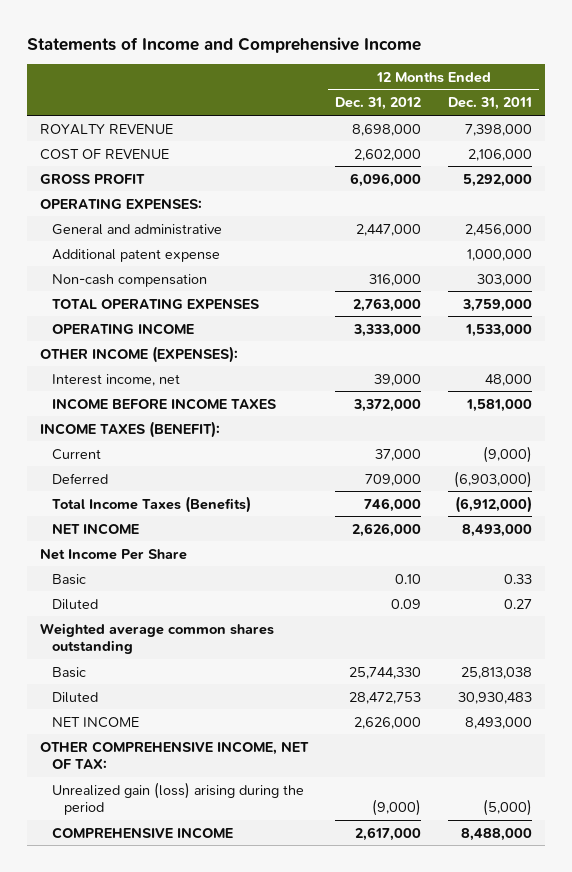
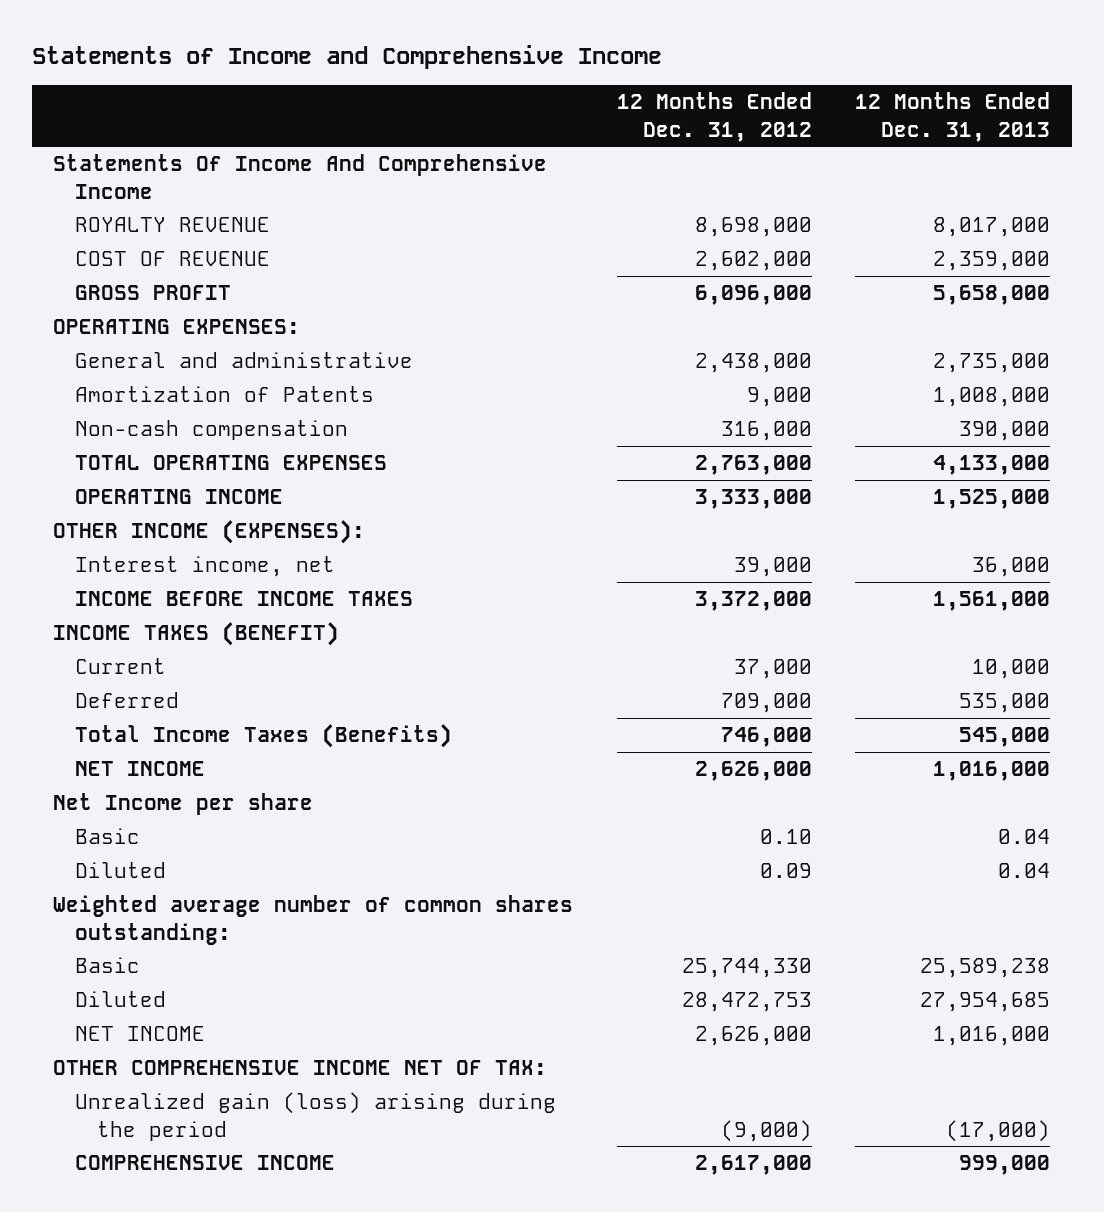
[447,97,532,111] Dec. 31, 2011 -> none
none -> [855,92,1051,142] 12 Months Ended Dec. 31, 2013
none -> [53,154,548,199] Statements Of Income And Comprehensive Income
[52,248,221,262] Additional patent expense -> none
[356,223,422,236] 2,447,000 -> [694,353,812,374] 2,438,000
none -> [74,386,374,403] Amortization of Patents
[40,420,221,438] INCOME TAXES (BENEFIT): -> [53,622,340,647] INCOME TAXES (BENEFIT)
[40,548,188,560] Net Income Per Share -> [53,793,314,816] Net Income per share
[40,622,275,655] Weighted average common shares outstanding -> [53,895,574,945] Weighted average number of common shares outstanding:
[40,740,310,770] OTHER COMPREHENSIVE INCOME, NET OF TAX: -> [53,1060,548,1076] OTHER COMPREHENSIVE INCOME NET OF TAX:

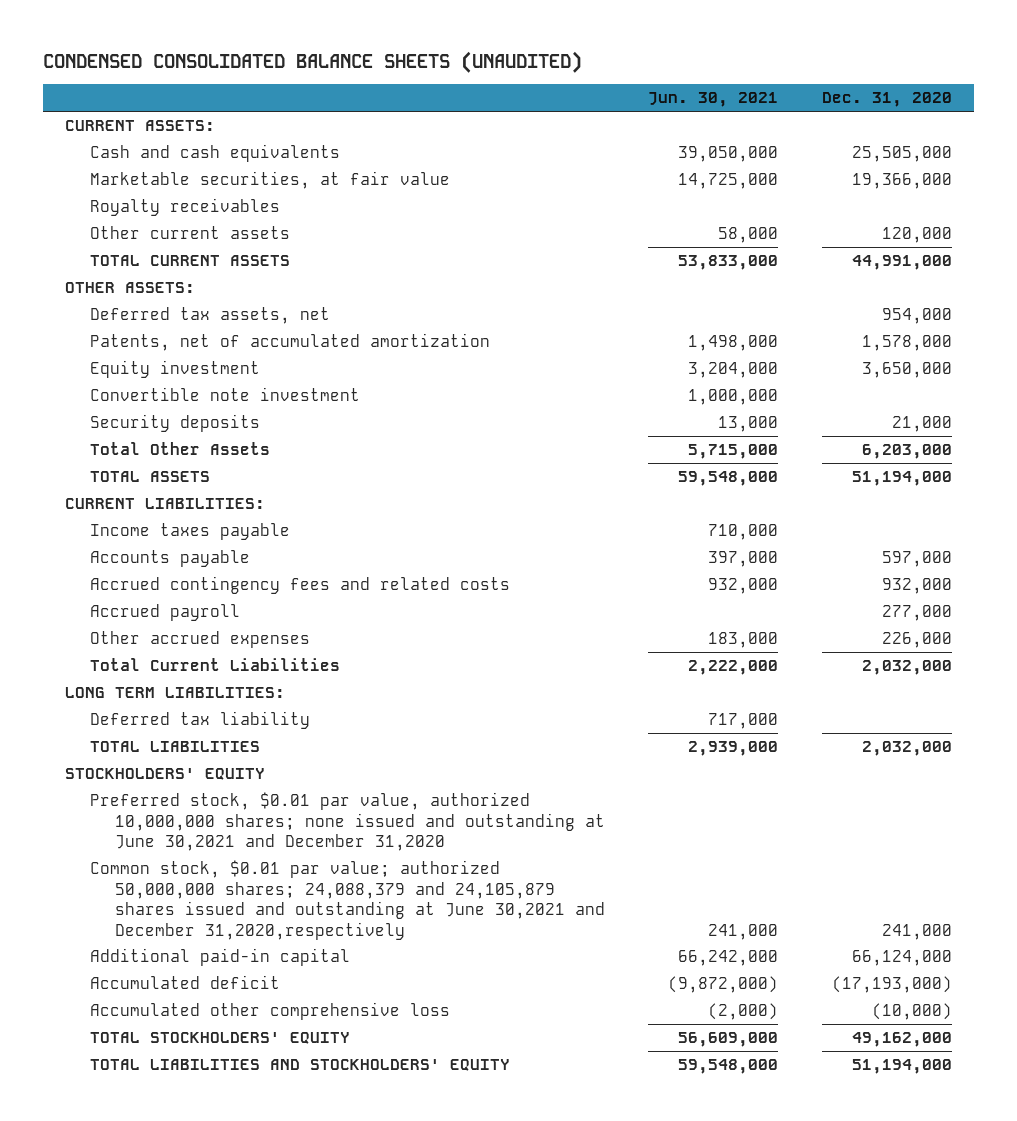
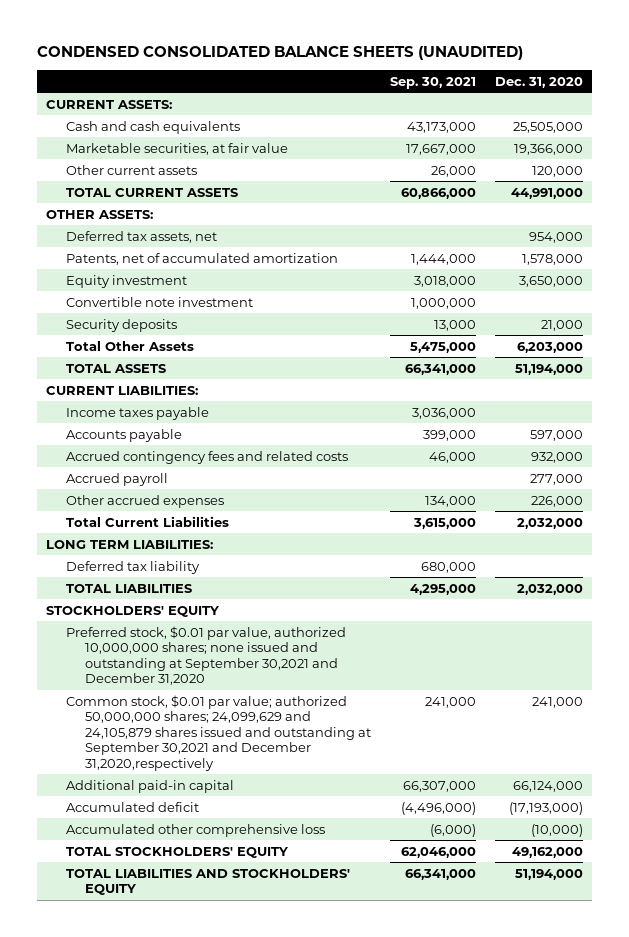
[648,92,779,108] Jun. 30, 2021 -> none
none -> [389,76,476,89] Sep. 30, 2021
[89,198,280,217] Royalty receivables -> none
[89,792,605,852] Preferred stock, $0.01 par value, authorized 10,000,000 shares; none issued and outstanding at June 30,2021 and December 31,2020 -> [65,625,346,686] Preferred stock, $0.01 par value, authorized 10,000,000 shares; none issued and outstanding at September 30,2021 and December 31,2020
[89,860,605,940] Common stock, $0.01 par value; authorized 50,000,000 shares; 24,088,379 and 24,105,879 shares issued and outstanding at June 30,2021 and December 31,2020,respectively -> [65,694,371,771] Common stock, $0.01 par value; authorized 50,000,000 shares; 24,099,629 and 24,105,879 shares issued and outstanding at September 30,2021 and December 31,2020,respectively

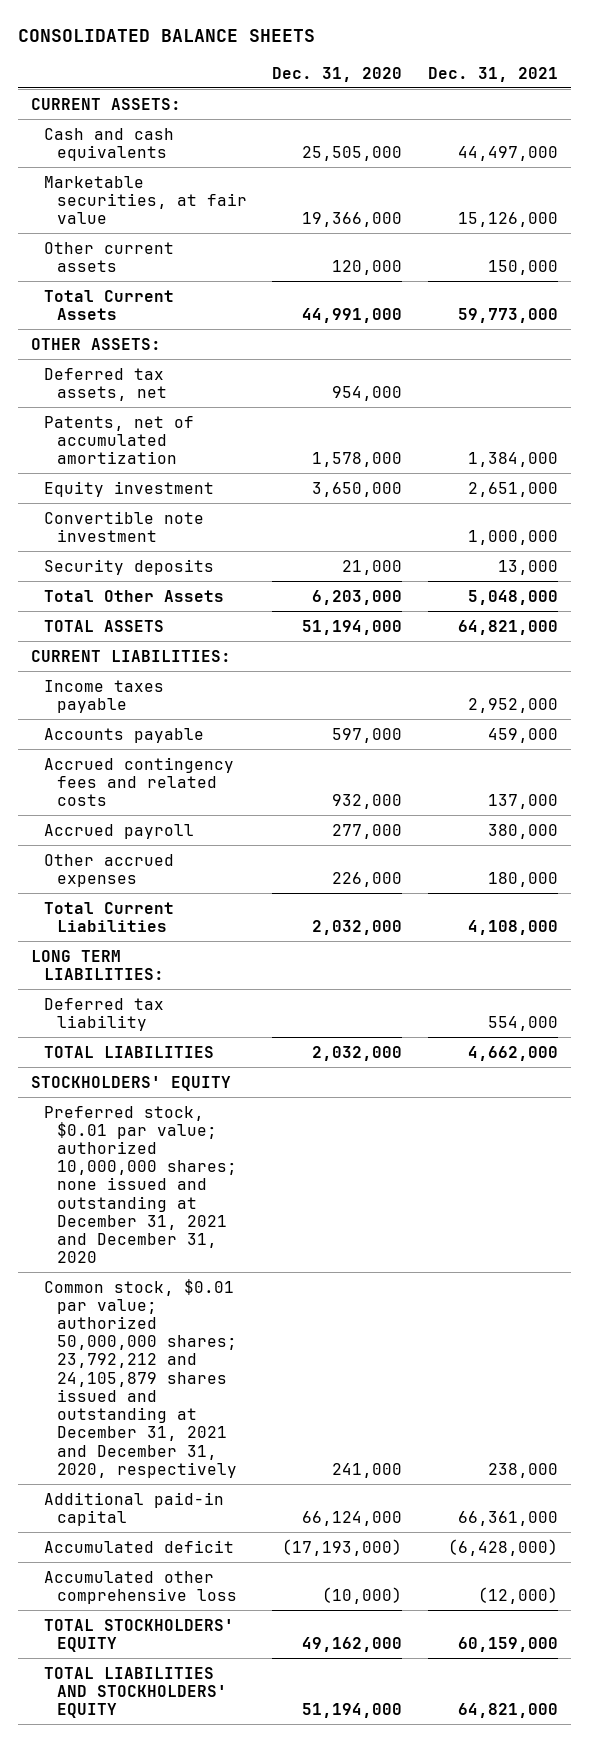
[36,46,523,61] CONDENSED CONSOLIDATED BALANCE SHEETS (UNAUDITED) -> [17,29,315,43] CONSOLIDATED BALANCE SHEETS
[389,76,476,89] Sep. 30, 2021 -> none
none -> [428,66,559,82] Dec. 31, 2021
[65,187,238,197] TOTAL CURRENT ASSETS -> [43,289,174,320] Total Current Assets
[65,625,346,686] Preferred stock, $0.01 par value, authorized 10,000,000 shares; none issued and outstanding at September 30,2021 and December 31,2020 -> [43,1105,237,1264] Preferred stock, $0.01 par value; authorized 10,000,000 shares; none issued and outstanding at December 31, 2021 and December 31, 2020
[65,694,371,771] Common stock, $0.01 par value; authorized 50,000,000 shares; 24,099,629 and 24,105,879 shares issued and outstanding at September 30,2021 and December 31,2020,respectively -> [43,1278,237,1478] Common stock, $0.01 par value; authorized 50,000,000 shares; 23,792,212 and 24,105,879 shares issued and outstanding at December 31, 2021 and December 31, 2020, respectively

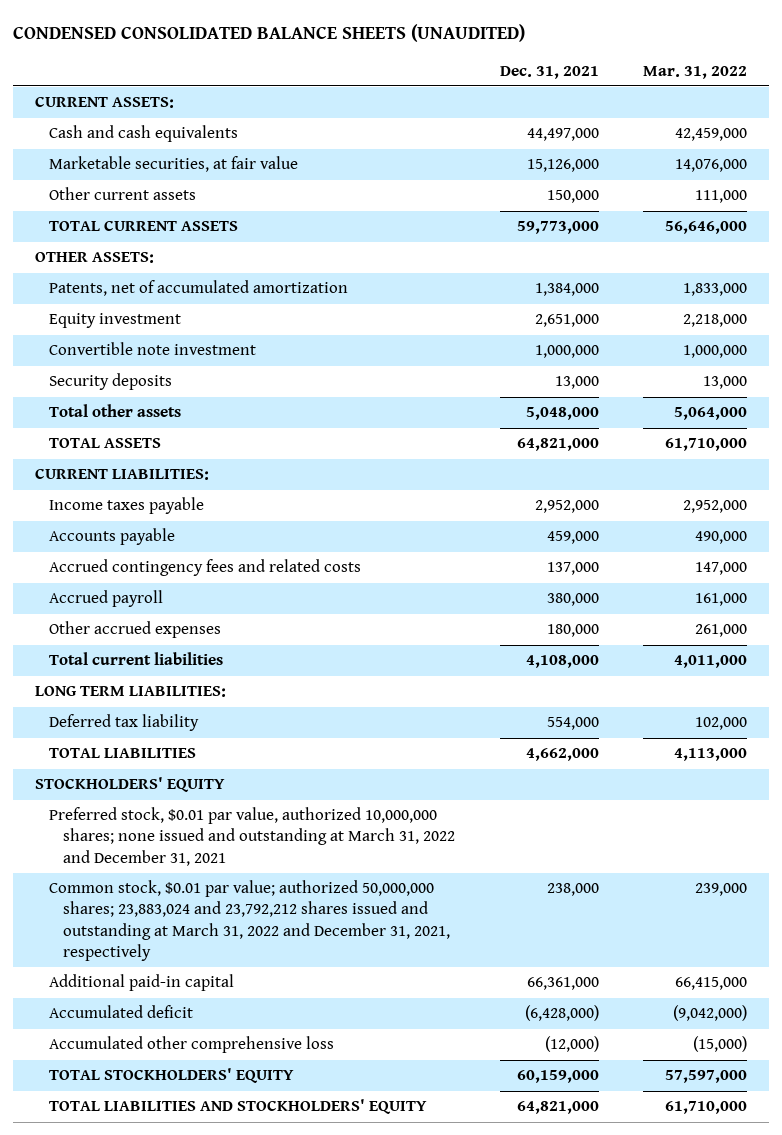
[17,29,315,43] CONSOLIDATED BALANCE SHEETS -> [13,23,526,42] CONDENSED CONSOLIDATED BALANCE SHEETS (UNAUDITED)
[272,66,403,82] Dec. 31, 2020 -> none
none -> [642,65,747,79] Mar. 31, 2022
[43,289,174,320] Total Current Assets -> [49,220,239,232] TOTAL CURRENT ASSETS
[43,367,167,401] Deferred tax assets, net -> none
[43,589,224,602] Total Other Assets -> [49,404,182,418] Total other assets
[43,901,174,932] Total Current Liabilities -> [49,652,224,666] Total current liabilities
[43,1105,237,1264] Preferred stock, $0.01 par value; authorized 10,000,000 shares; none issued and outstanding at December 31, 2021 and December 31, 2020 -> [49,807,456,866] Preferred stock, $0.01 par value, authorized 10,000,000 shares; none issued and outstanding at March 31, 2022 and December 31, 2021
[43,1278,237,1478] Common stock, $0.01 par value; authorized 50,000,000 shares; 23,792,212 and 24,105,879 shares issued and outstanding at December 31, 2021 and December 31, 2020, respectively -> [49,880,451,961] Common stock, $0.01 par value; authorized 50,000,000 shares; 23,883,024 and 23,792,212 shares issued and outstanding at March 31, 2022 and December 31, 2021, respectively

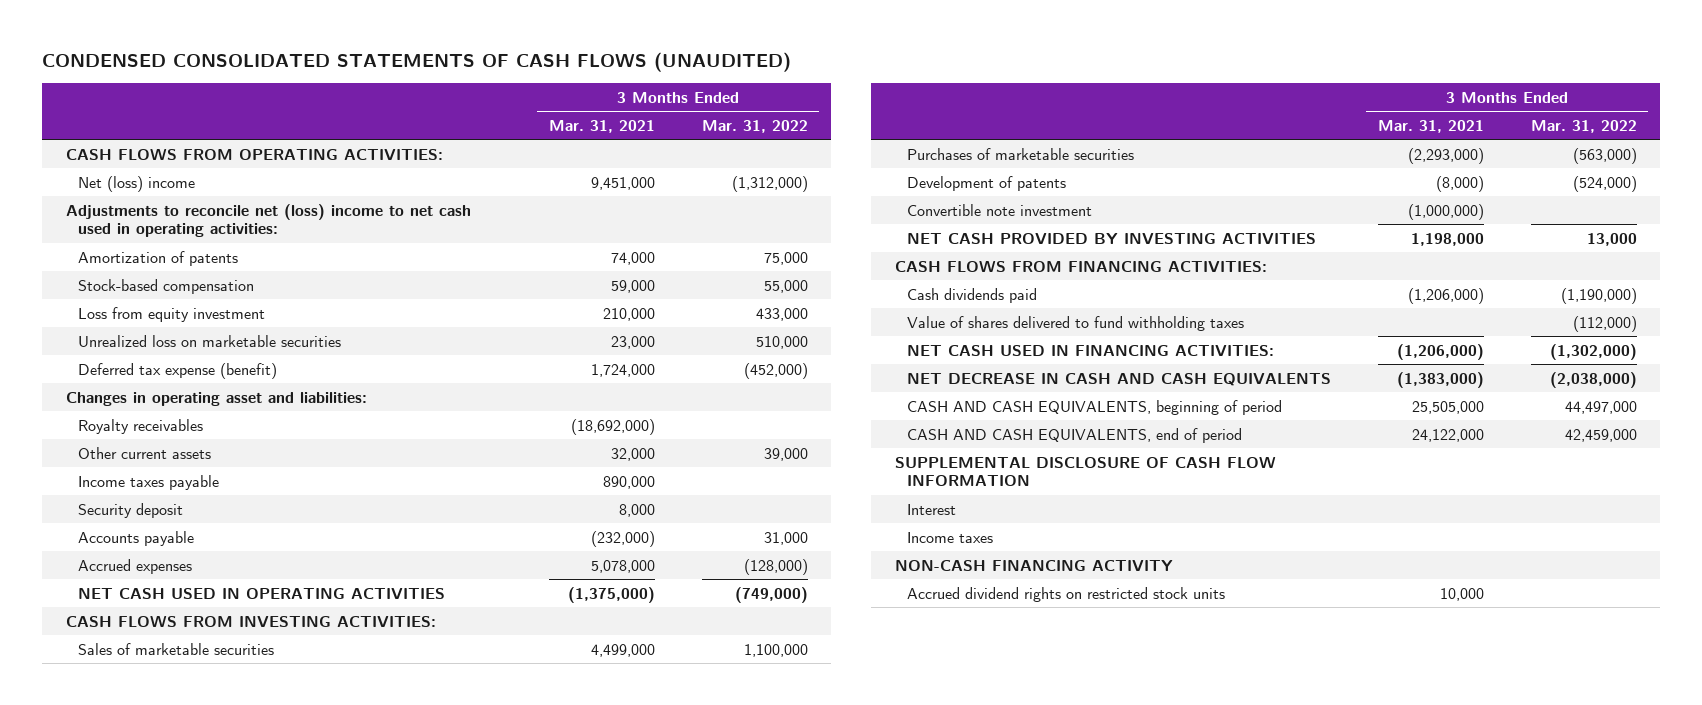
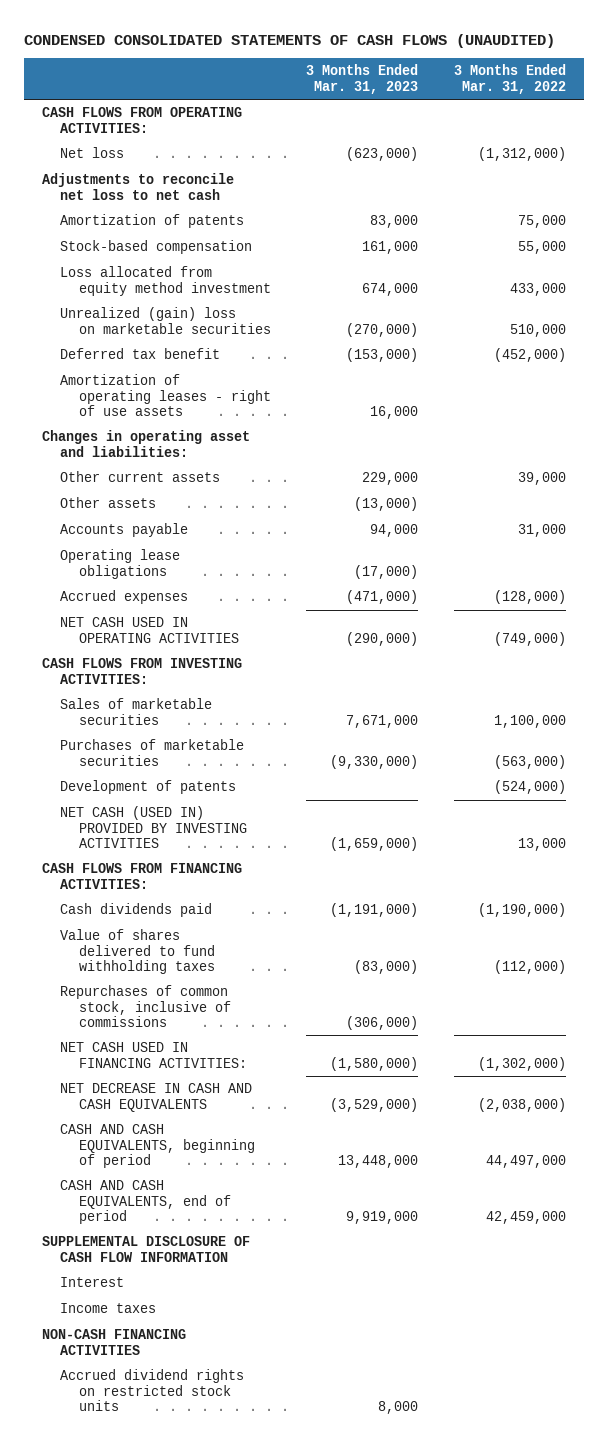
[548,120,655,134] Mar. 31, 2021 -> none
none -> [306,64,419,94] 3 Months Ended Mar. 31, 2023
[77,175,195,192] Net (loss) income -> [60,147,125,159] Net loss
[65,203,471,238] Adjustments to reconcile net (loss) income to net cash used in operating activities: -> [41,173,234,200] Adjustments to reconcile net loss to net cash
[77,306,265,322] Loss from equity investment -> [60,266,271,296] Loss allocated from equity method investment
[77,334,341,347] Unrealized loss on marketable securities -> [60,307,271,334] Unrealized (gain) loss on marketable securities
[77,362,277,379] Deferred tax expense (benefit) -> [60,348,221,360] Deferred tax benefit
none -> [60,374,271,416] Amortization of operating leases - right of use assets
[77,418,203,434] Royalty receivables -> none
[77,474,219,490] Income taxes payable -> none
[77,502,183,518] Security deposit -> none
none -> [60,497,157,509] Other assets
none -> [60,549,181,579] Operating lease obligations
[906,203,1092,216] Convertible note investment -> none
[906,232,1316,244] NET CASH PROVIDED BY INVESTING ACTIVITIES -> [60,806,247,848] NET CASH (USED IN) PROVIDED BY INVESTING ACTIVITIES
none -> [60,985,231,1027] Repurchases of common stock, inclusive of commissions
[894,559,1173,571] NON-CASH FINANCING ACTIVITY -> [41,1329,186,1355] NON-CASH FINANCING ACTIVITIES

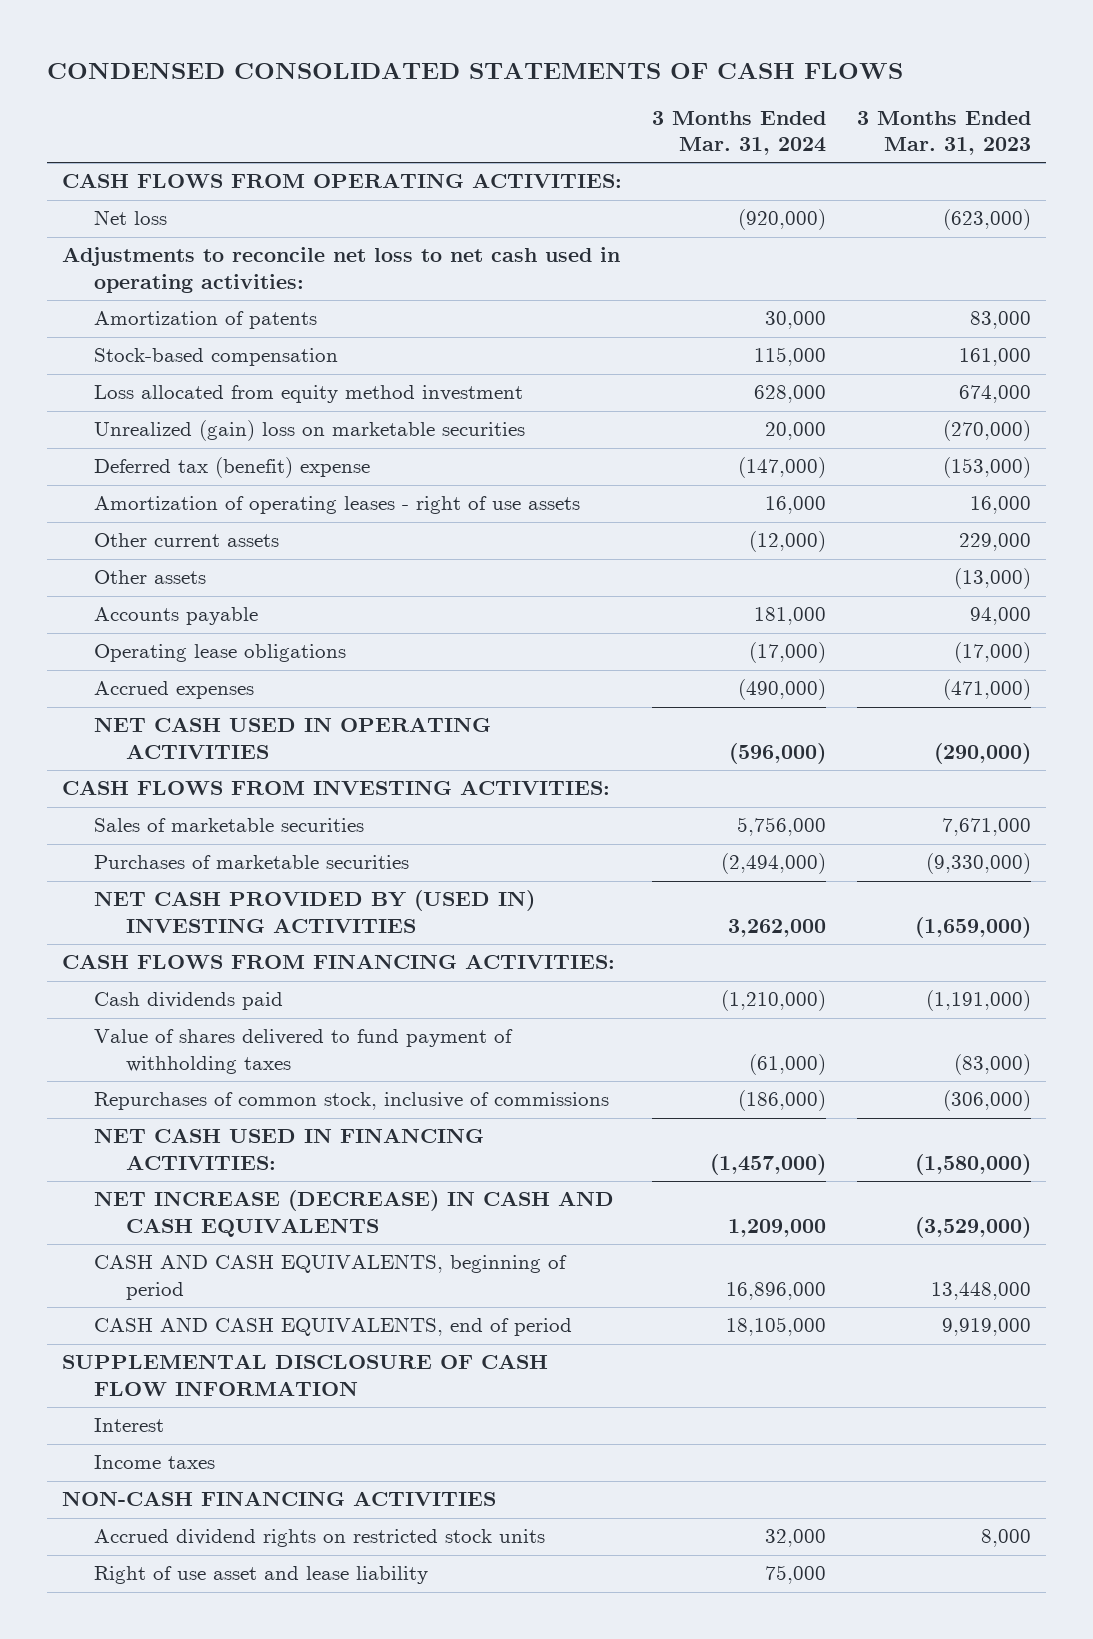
[24,33,556,48] CONDENSED CONSOLIDATED STATEMENTS OF CASH FLOWS (UNAUDITED) -> [46,61,903,79] CONDENSED CONSOLIDATED STATEMENTS OF CASH FLOWS
[453,64,566,94] 3 Months Ended Mar. 31, 2022 -> none
none -> [652,110,827,155] 3 Months Ended Mar. 31, 2024
[41,173,234,200] Adjustments to reconcile net loss to net cash -> [61,247,620,293] Adjustments to reconcile net loss to net cash used in operating activities:
[60,348,221,360] Deferred tax benefit -> [93,457,370,479] Deferred tax (benefit) expense
[41,430,250,457] Changes in operating asset and liabilities: -> none
[60,780,237,795] Development of patents -> none
[60,806,247,848] NET CASH (USED IN) PROVIDED BY INVESTING ACTIVITIES -> [93,890,535,933] NET CASH PROVIDED BY (USED IN) INVESTING ACTIVITIES
[60,929,215,974] Value of shares delivered to fund withholding taxes -> [93,1029,513,1074] Value of shares delivered to fund payment of withholding taxes
[60,1083,253,1112] NET DECREASE IN CASH AND CASH EQUIVALENTS -> [93,1190,614,1237] NET INCREASE (DECREASE) IN CASH AND CASH EQUIVALENTS
none -> [93,1566,428,1585] Right of use asset and lease liability

